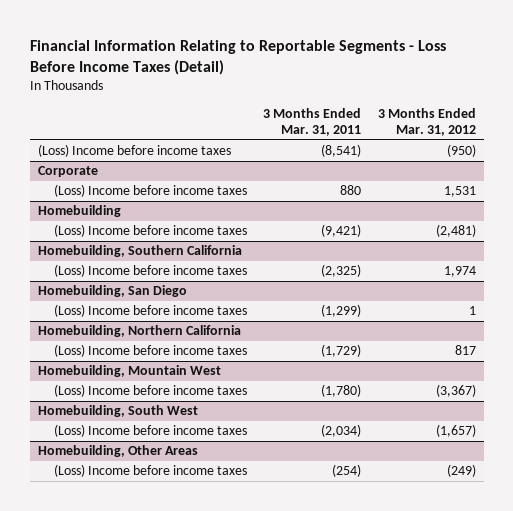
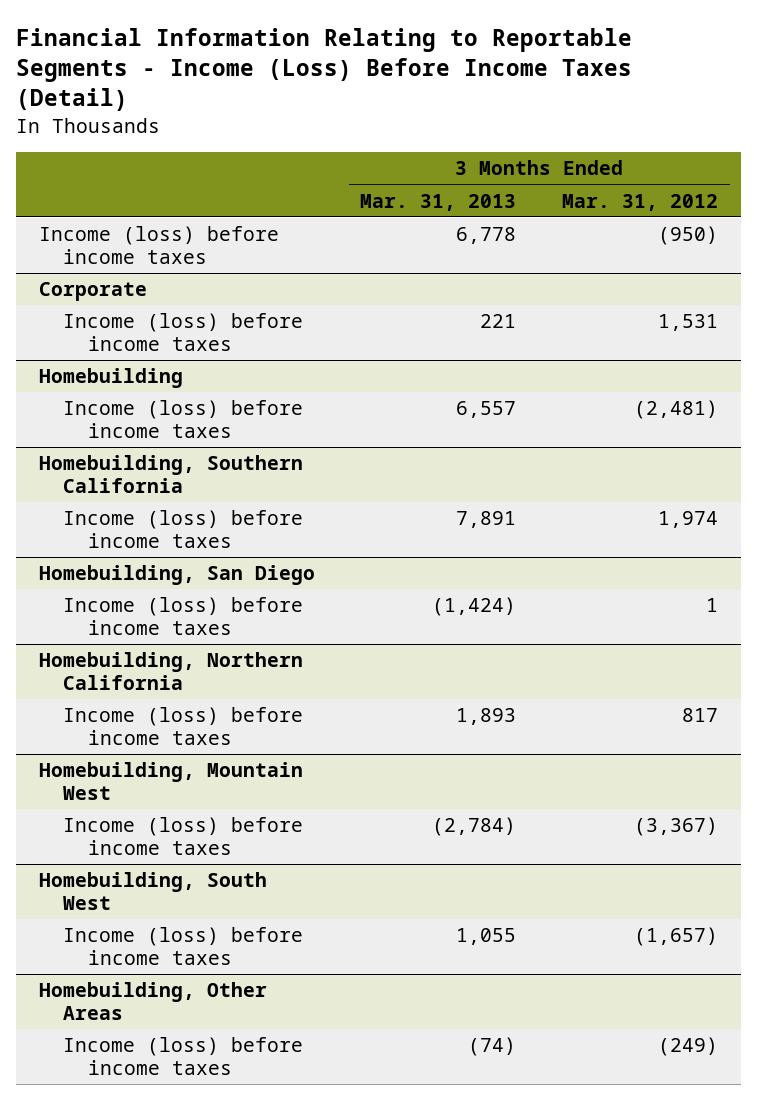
[29,39,446,75] Financial Information Relating to Reportable Segments - Loss Before Income Taxes (Detail) -> [15,28,632,112] Financial Information Relating to Reportable Segments - Income (Loss) Before Income Taxes (Detail)
[263,107,362,137] 3 Months Ended Mar. 31, 2011 -> none
none -> [360,193,517,211] Mar. 31, 2013
[37,144,231,158] (Loss) Income before income taxes -> [38,226,279,264] Income (loss) before income taxes
[54,184,248,198] (Loss) Income before income taxes -> [63,313,304,351] Income (loss) before income taxes
[54,224,248,238] (Loss) Income before income taxes -> [63,400,304,438] Income (loss) before income taxes
[54,264,248,278] (Loss) Income before income taxes -> [63,510,304,548] Income (loss) before income taxes
[54,304,248,318] (Loss) Income before income taxes -> [63,597,304,635] Income (loss) before income taxes
[54,344,248,358] (Loss) Income before income taxes -> [63,707,304,745] Income (loss) before income taxes
[54,384,248,398] (Loss) Income before income taxes -> [63,817,304,855] Income (loss) before income taxes
[54,424,248,438] (Loss) Income before income taxes -> [63,927,304,965] Income (loss) before income taxes
[54,464,248,478] (Loss) Income before income taxes -> [63,1037,304,1075] Income (loss) before income taxes

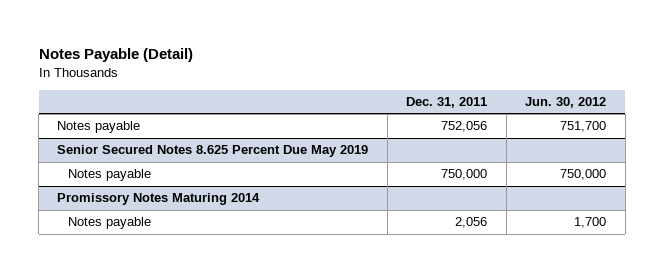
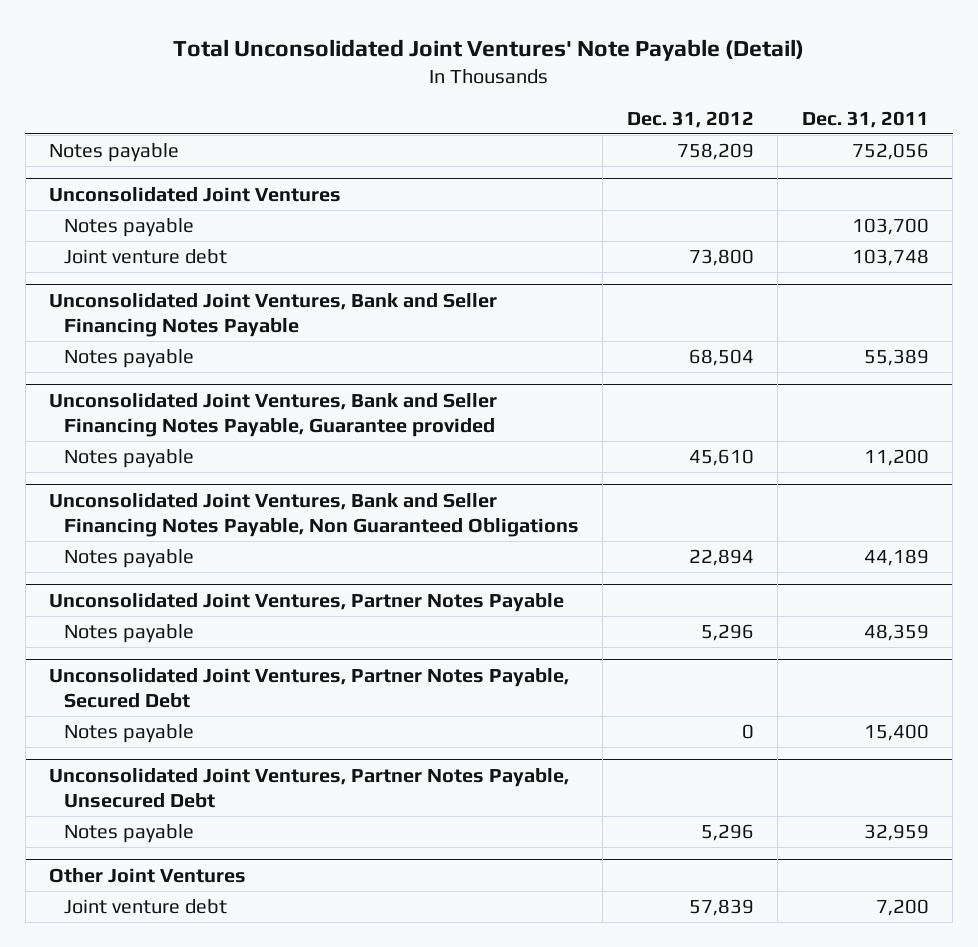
[38,47,193,62] Notes Payable (Detail) -> [173,39,805,62] Total Unconsolidated Joint Ventures' Note Payable (Detail)
[525,97,607,109] Jun. 30, 2012 -> none
none -> [626,110,754,128] Dec. 31, 2012
[57,145,369,158] Senior Secured Notes 8.625 Percent Due May 2019 -> none
[57,193,261,206] Promissory Notes Maturing 2014 -> none
none -> [49,186,342,202] Unconsolidated Joint Ventures
[441,169,488,181] 750,000 -> [851,218,929,236] 103,700
none -> [63,249,227,265] Joint venture debt
none -> [49,292,498,337] Unconsolidated Joint Ventures, Bank and Seller Financing Notes Payable
[455,217,488,229] 2,056 -> [863,349,929,367] 55,389
none -> [49,392,498,437] Unconsolidated Joint Ventures, Bank and Seller Financing Notes Payable, Guarantee provided
none -> [63,449,194,469] Notes payable
none -> [49,492,579,537] Unconsolidated Joint Ventures, Bank and Seller Financing Notes Payable, Non Guaranteed Obligations
none -> [63,549,194,569] Notes payable
none -> [49,592,565,612] Unconsolidated Joint Ventures, Partner Notes Payable
none -> [63,624,194,644] Notes payable
none -> [49,667,570,708] Unconsolidated Joint Ventures, Partner Notes Payable, Secured Debt
none -> [63,724,194,744] Notes payable
none -> [49,767,570,808] Unconsolidated Joint Ventures, Partner Notes Payable, Unsecured Debt
none -> [63,824,194,844] Notes payable
none -> [49,867,247,883] Other Joint Ventures
none -> [63,899,227,915] Joint venture debt

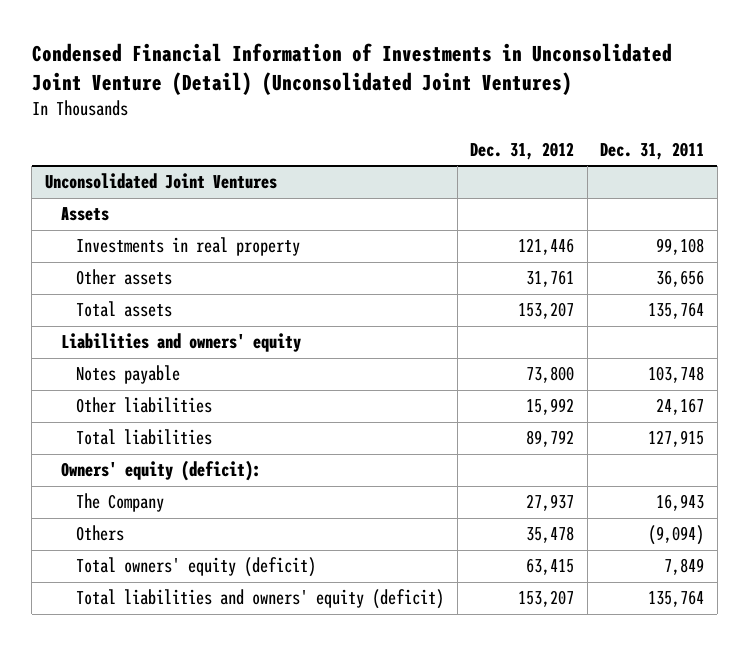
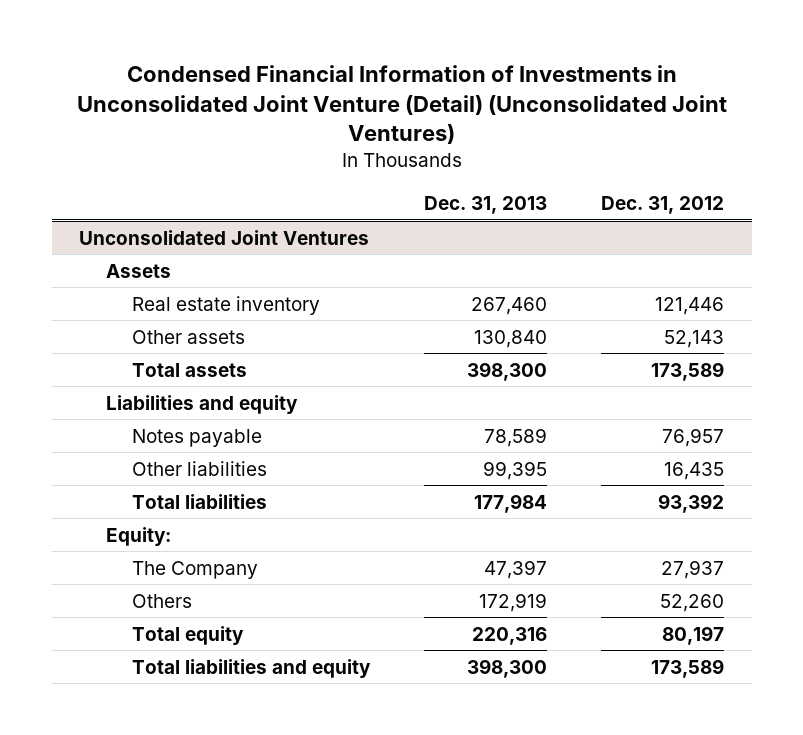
[600,141,705,160] Dec. 31, 2011 -> none
none -> [424,196,548,215] Dec. 31, 2013
[76,237,301,257] Investments in real property -> [132,295,321,315] Real estate inventory
[526,270,575,288] 31,761 -> [664,329,725,348] 52,143
[518,302,575,320] 153,207 -> [651,361,725,381] 173,589
[60,333,301,353] Liabilities and owners' equity -> [105,394,298,414] Liabilities and equity
[526,366,575,384] 73,800 -> [662,427,725,447] 76,957
[526,398,575,416] 15,992 -> [664,461,725,480] 16,435
[526,430,575,448] 89,792 -> [658,493,725,513] 93,392
[60,460,261,482] Owners' equity (deficit): -> [105,526,171,546] Equity:
[526,526,575,544] 35,478 -> [660,593,725,612] 52,260
[76,557,317,578] Total owners' equity (deficit) -> [132,625,245,645] Total equity
[526,558,575,576] 63,415 -> [662,625,725,645] 80,197
[76,589,445,610] Total liabilities and owners' equity (deficit) -> [132,658,372,678] Total liabilities and equity
[518,590,575,608] 153,207 -> [651,658,725,678] 173,589

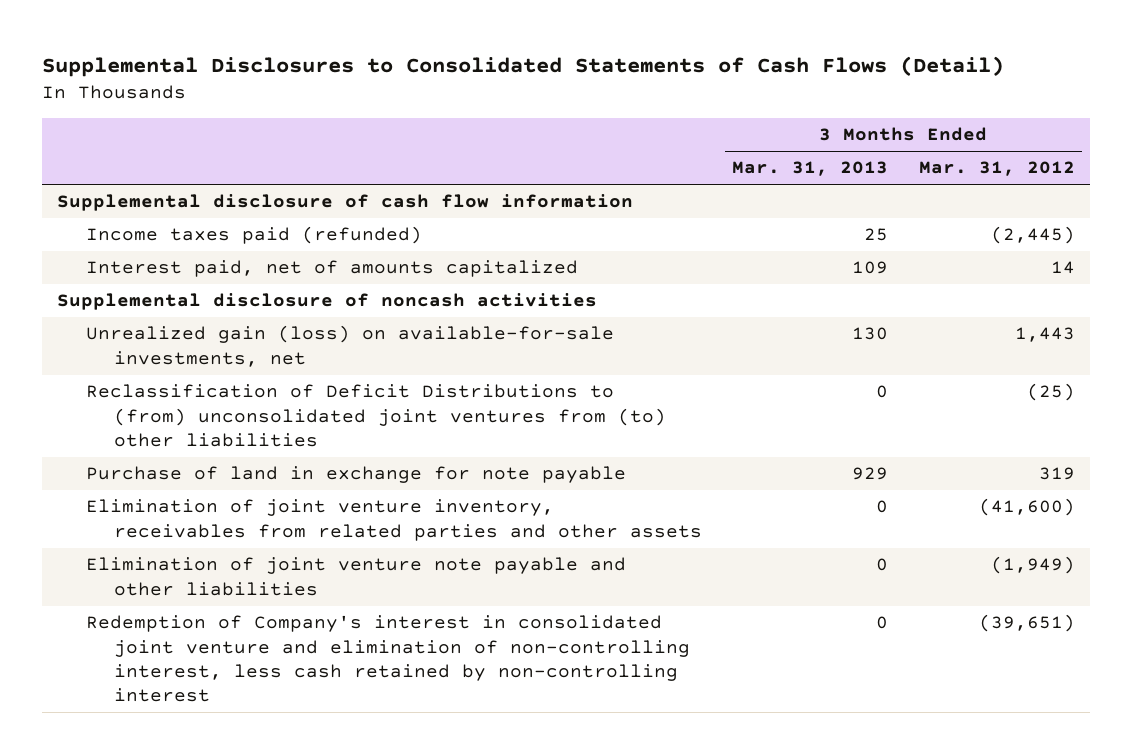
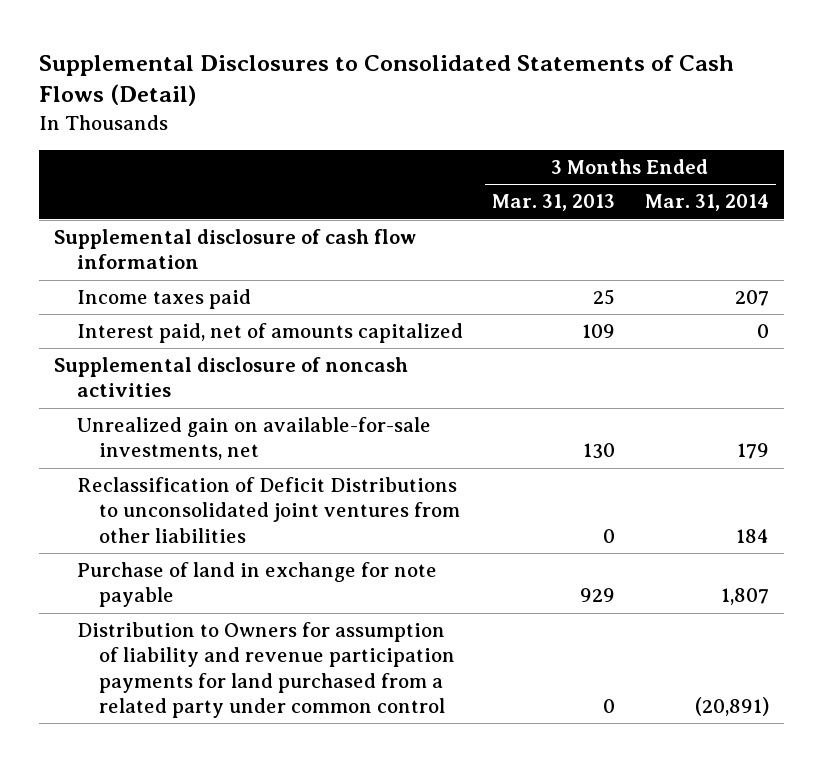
[918,161,1075,177] Mar. 31, 2012 -> none
none -> [644,194,769,212] Mar. 31, 2014
[85,226,422,245] Income taxes paid (refunded) -> [76,289,251,310] Income taxes paid
[85,325,614,367] Unrealized gain (loss) on available-for-sale investments, net -> [76,417,431,461] Unrealized gain on available-for-sale investments, net
[85,384,667,447] Reclassification of Deficit Distributions to (from) unconsolidated joint ventures from (to) other liabilities -> [76,477,460,543] Reclassification of Deficit Distributions to unconsolidated joint ventures from other liabilities
[85,499,703,541] Elimination of joint venture inventory, receivables from related parties and other assets -> none
[85,557,626,596] Elimination of joint venture note payable and other liabilities -> none
[85,615,691,703] Redemption of Company's interest in consolidated joint venture and elimination of non-controlling interest, less cash retained by non-controlling interest -> none
none -> [76,622,455,718] Distribution to Owners for assumption of liability and revenue participation payments for land purchased from a related party under common control

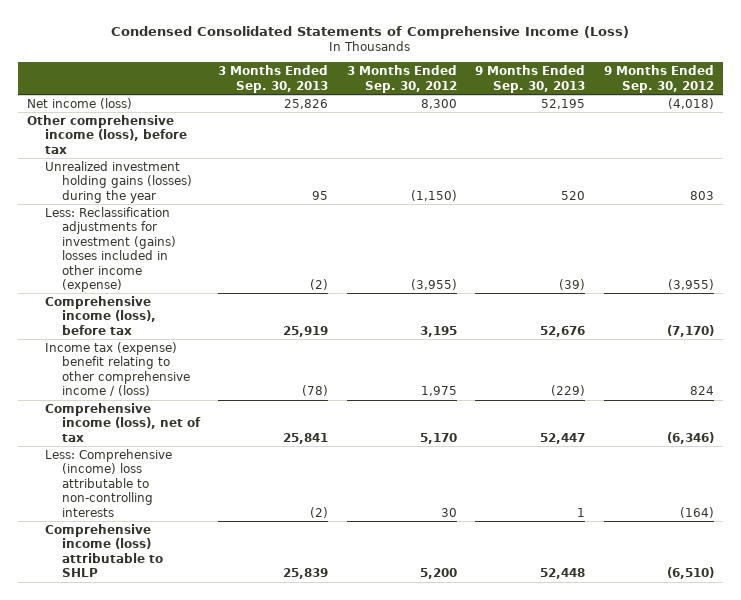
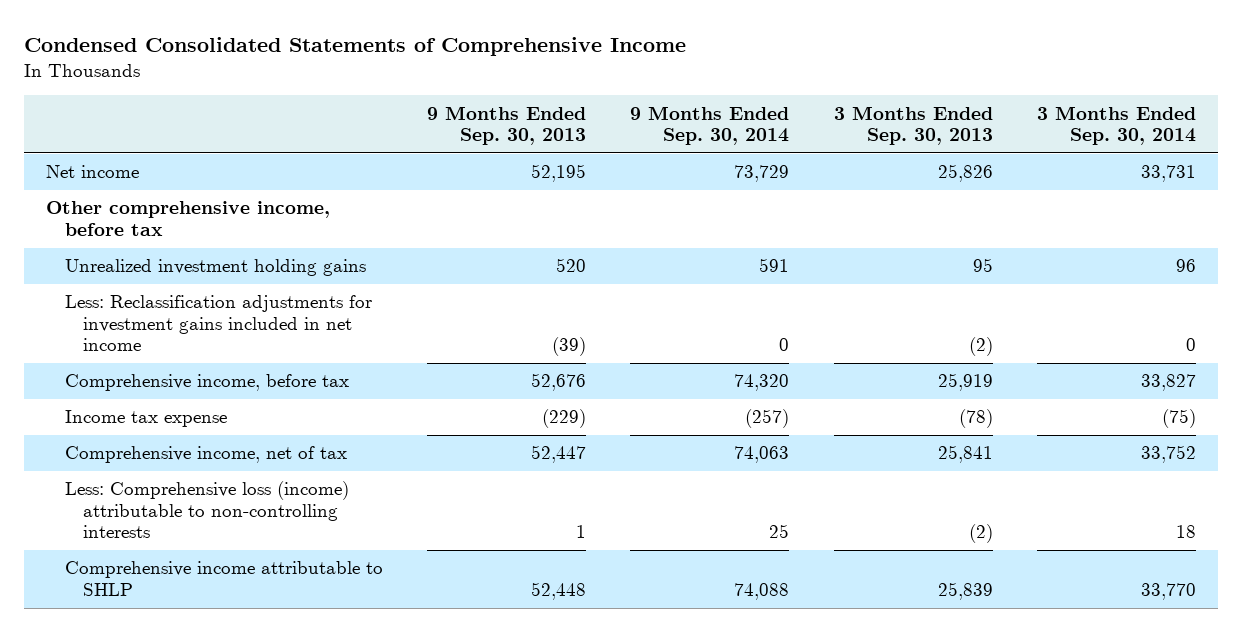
[111,25,630,39] Condensed Consolidated Statements of Comprehensive Income (Loss) -> [23,37,686,57] Condensed Consolidated Statements of Comprehensive Income
[346,65,457,93] 3 Months Ended Sep. 30, 2012 -> none
[603,65,714,93] 9 Months Ended Sep. 30, 2012 -> none
none -> [630,105,790,146] 9 Months Ended Sep. 30, 2014
none -> [1037,105,1197,146] 3 Months Ended Sep. 30, 2014
[27,97,133,109] Net income (loss) -> [45,165,139,179] Net income
[27,114,187,154] Other comprehensive income (loss), before tax -> [45,201,330,236] Other comprehensive income, before tax
[44,160,192,203] Unrealized investment holding gains (losses) during the year -> [64,259,366,277] Unrealized investment holding gains
[44,206,176,292] Less: Reclassification adjustments for investment (gains) losses included in other income (expense) -> [64,295,372,352] Less: Reclassification adjustments for investment gains included in net income
[44,295,156,335] Comprehensive income (loss), before tax -> [64,374,349,392] Comprehensive income, before tax
[44,341,190,397] Income tax (expense) benefit relating to other comprehensive income / (loss) -> [64,410,227,428] Income tax expense
[44,402,201,442] Comprehensive income (loss), net of tax -> [64,446,347,464] Comprehensive income, net of tax
[44,448,172,517] Less: Comprehensive (income) loss attributable to non-controlling interests -> [64,481,349,539] Less: Comprehensive loss (income) attributable to non-controlling interests
[44,523,163,578] Comprehensive income (loss) attributable to SHLP -> [64,561,383,596] Comprehensive income attributable to SHLP

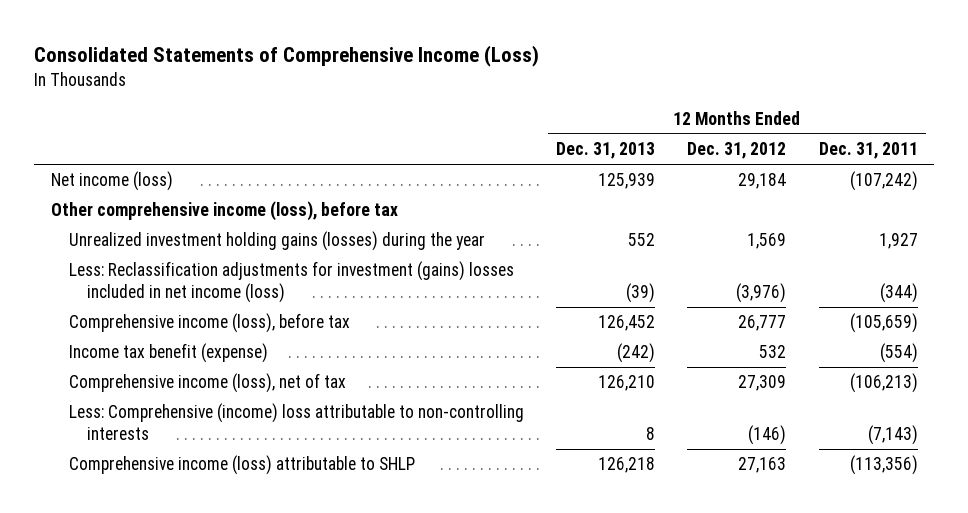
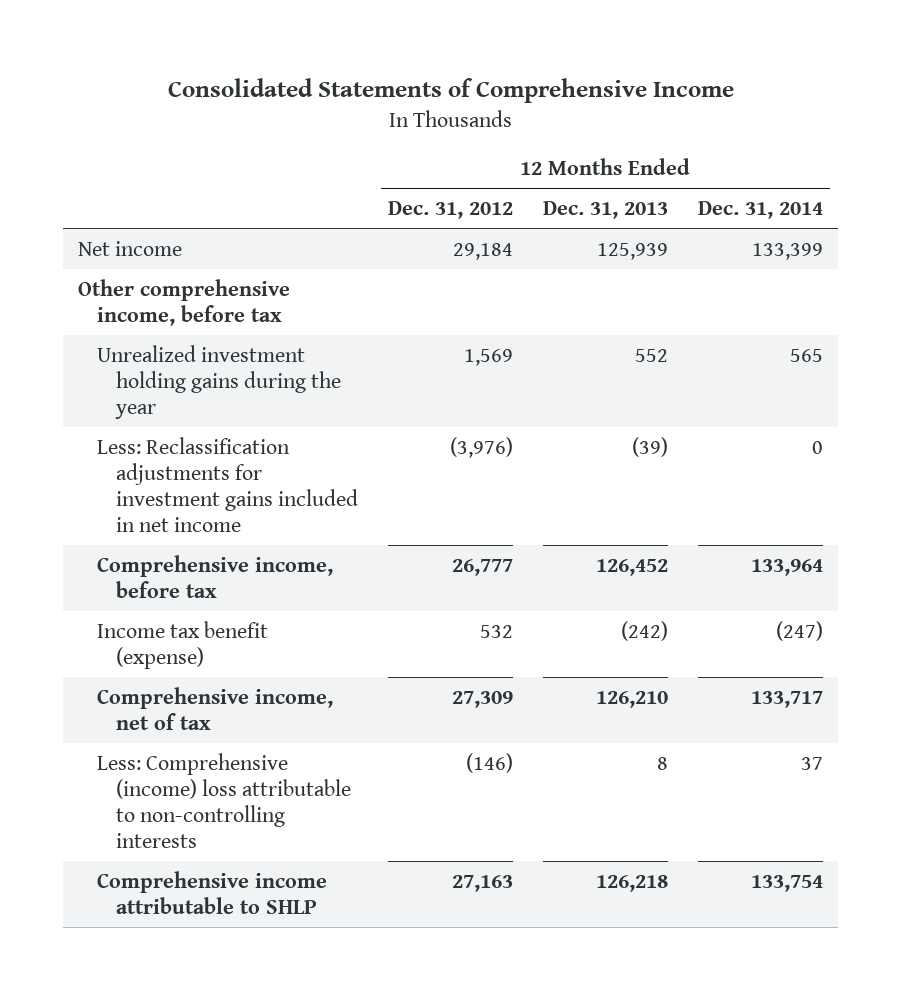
[34,44,540,67] Consolidated Statements of Comprehensive Income (Loss) -> [167,78,734,104] Consolidated Statements of Comprehensive Income
[818,142,918,160] Dec. 31, 2011 -> none
none -> [697,201,823,220] Dec. 31, 2014
[50,171,173,192] Net income (loss) -> [78,240,183,256] Net income
[50,201,398,222] Other comprehensive income (loss), before tax -> [78,278,291,326] Other comprehensive income, before tax
[68,231,485,252] Unrealized investment holding gains (losses) during the year -> [97,344,342,419] Unrealized investment holding gains during the year
[68,261,514,303] Less: Reclassification adjustments for investment (gains) losses included in net income (loss) -> [97,436,359,532] Less: Reclassification adjustments for investment gains included in net income
[68,313,350,334] Comprehensive income (loss), before tax -> [97,554,334,598] Comprehensive income, before tax
[68,373,346,394] Comprehensive income (loss), net of tax -> [97,686,334,730] Comprehensive income, net of tax
[68,455,415,476] Comprehensive income (loss) attributable to SHLP -> [97,870,328,914] Comprehensive income attributable to SHLP

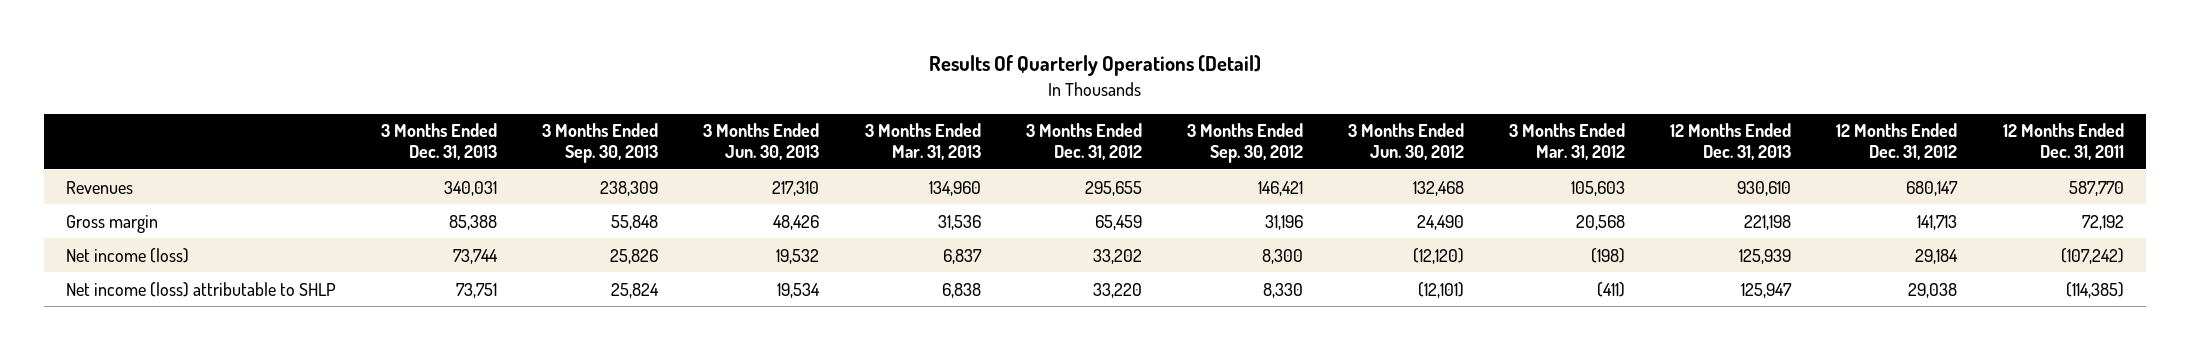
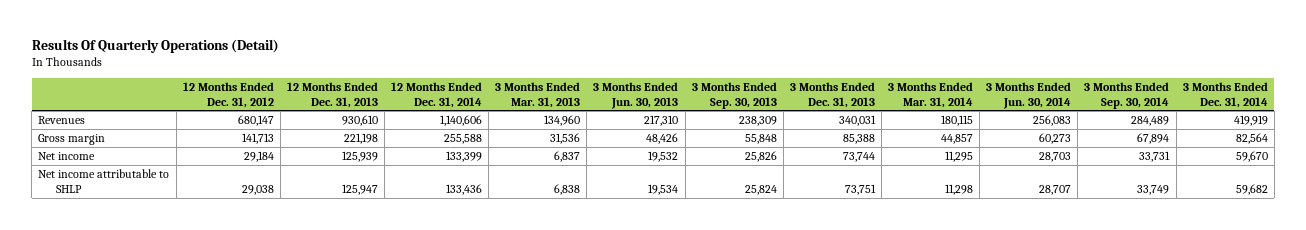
[1025,123,1142,161] 3 Months Ended Dec. 31, 2012 -> none
[1186,123,1303,164] 3 Months Ended Sep. 30, 2012 -> none
[1347,123,1464,161] 3 Months Ended Jun. 30, 2012 -> none
[1509,123,1626,161] 3 Months Ended Mar. 31, 2012 -> none
[2002,123,2124,161] 12 Months Ended Dec. 31, 2011 -> none
none -> [391,81,483,108] 12 Months Ended Dec. 31, 2014
none -> [888,81,974,108] 3 Months Ended Mar. 31, 2014
none -> [986,81,1072,109] 3 Months Ended Jun. 30, 2014
none -> [1084,81,1170,109] 3 Months Ended Sep. 30, 2014
none -> [1182,81,1268,108] 3 Months Ended Dec. 31, 2014
[66,247,190,263] Net income (loss) -> [38,151,96,160] Net income
[66,281,337,297] Net income (loss) attributable to SHLP -> [38,168,170,193] Net income attributable to SHLP

